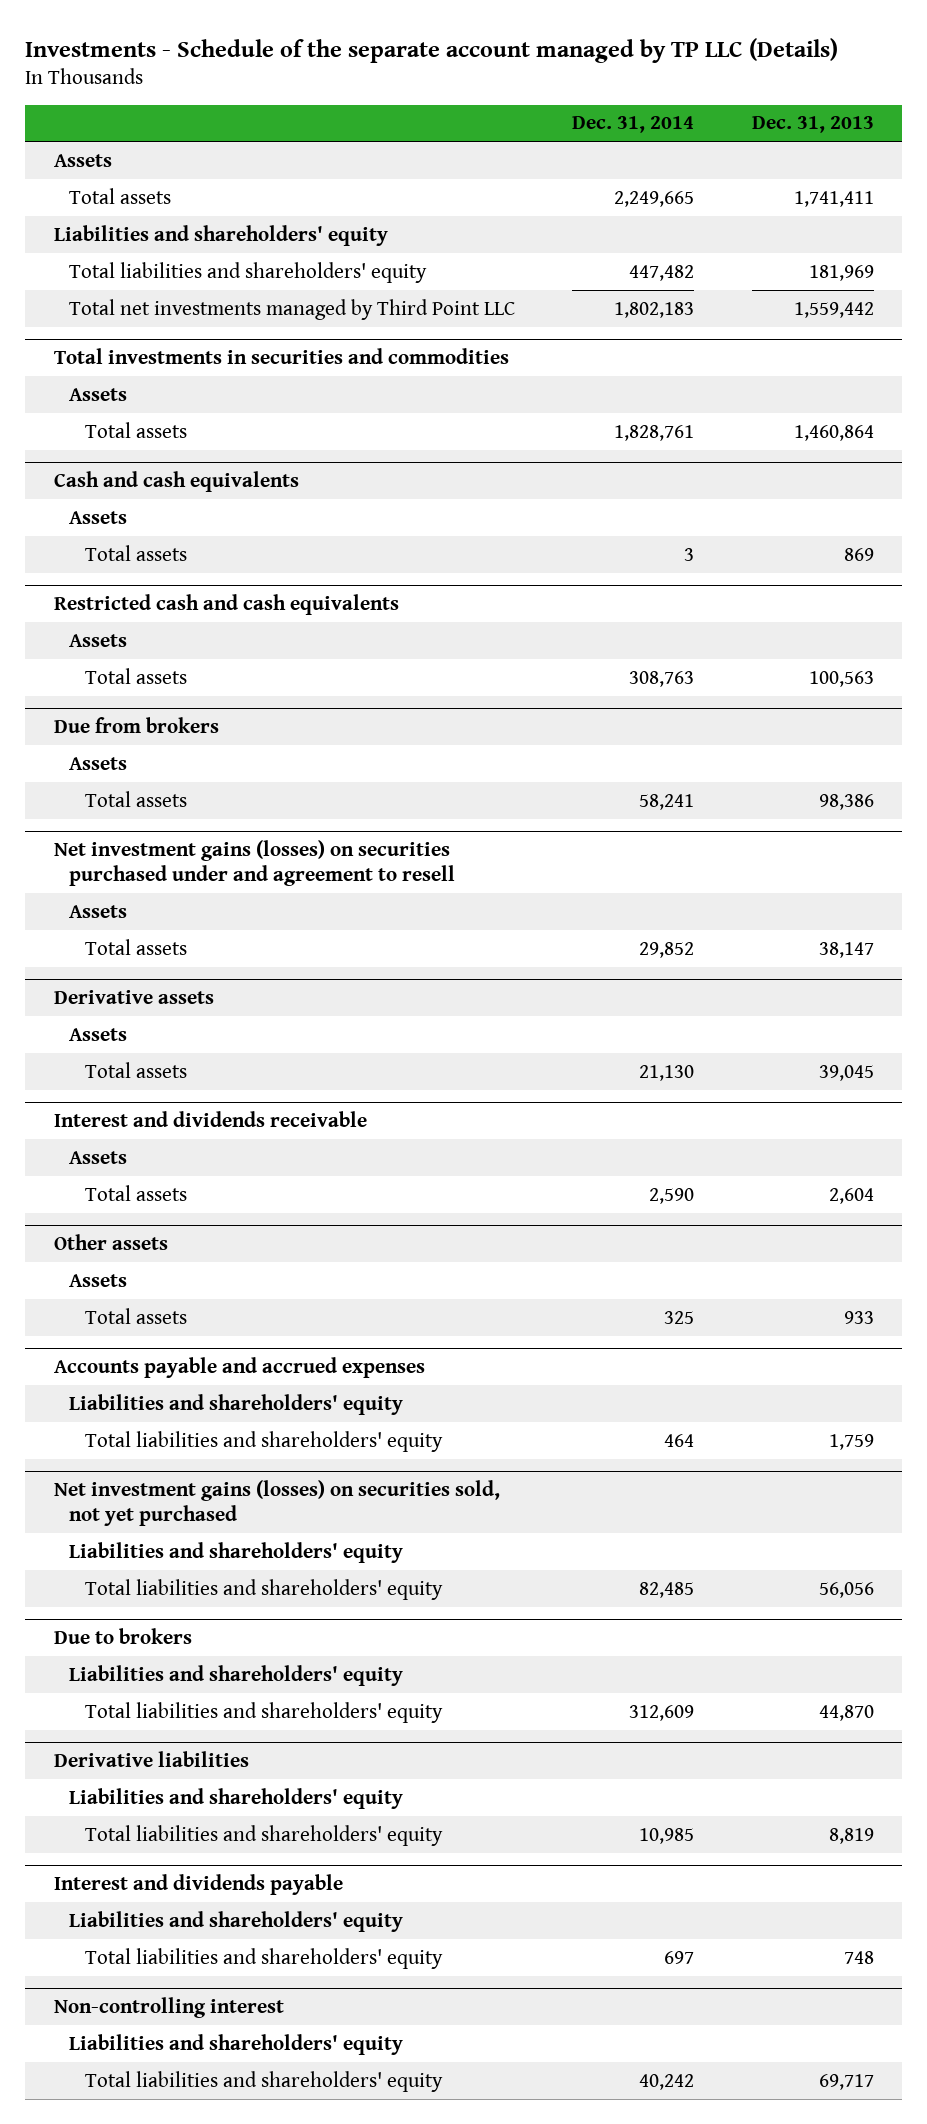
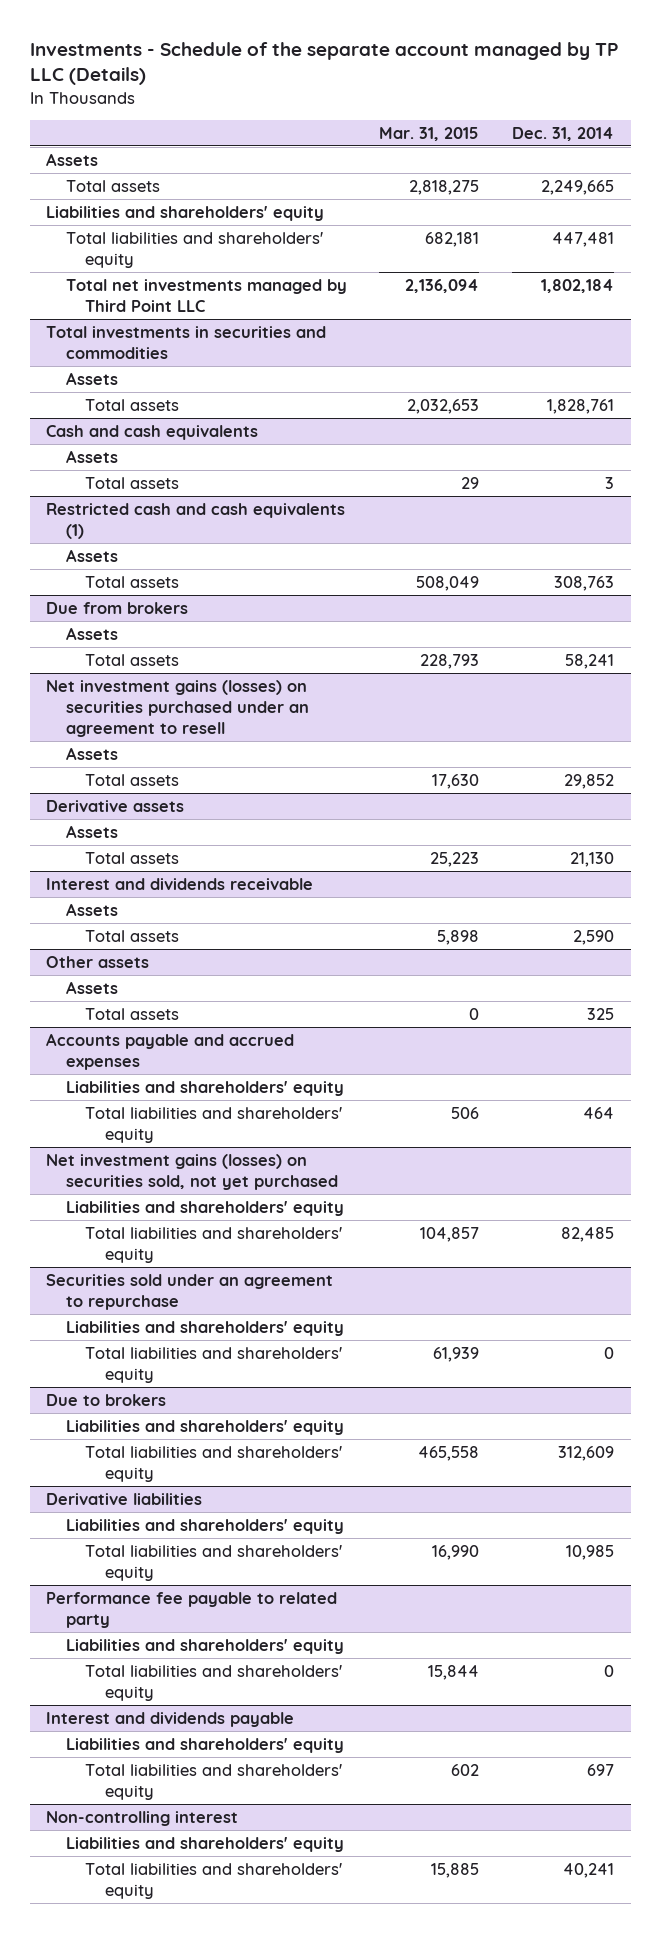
[751,116,874,134] Dec. 31, 2013 -> none
none -> [379,126,480,141] Mar. 31, 2015
[629,264,695,281] 447,482 -> [552,231,615,247] 447,481
[614,301,695,318] 1,802,183 -> [541,278,615,293] 1,802,184
[53,594,399,616] Restricted cash and cash equivalents -> [46,502,346,539] Restricted cash and cash equivalents (1)
[53,840,456,886] Net investment gains (losses) on securities purchased under and agreement to resell -> [46,679,309,737] Net investment gains (losses) on securities purchased under an agreement to resell
none -> [46,1273,334,1310] Securities sold under an agreement to repurchase
none -> [65,1320,344,1336] Liabilities and shareholders' equity
none -> [85,1346,343,1383] Total liabilities and shareholders' equity
none -> [46,1591,338,1628] Performance fee payable to related party
none -> [65,1638,344,1654] Liabilities and shareholders' equity
none -> [85,1664,343,1701] Total liabilities and shareholders' equity
[639,2073,695,2090] 40,242 -> [563,1862,615,1878] 40,241

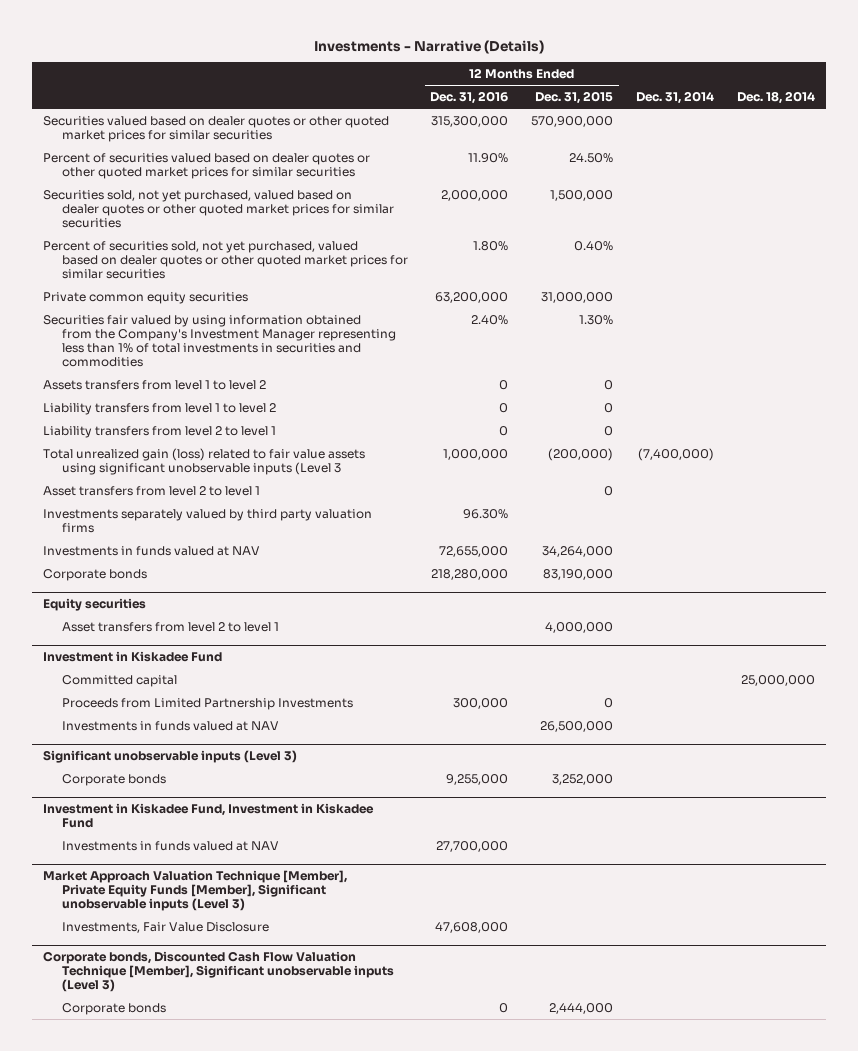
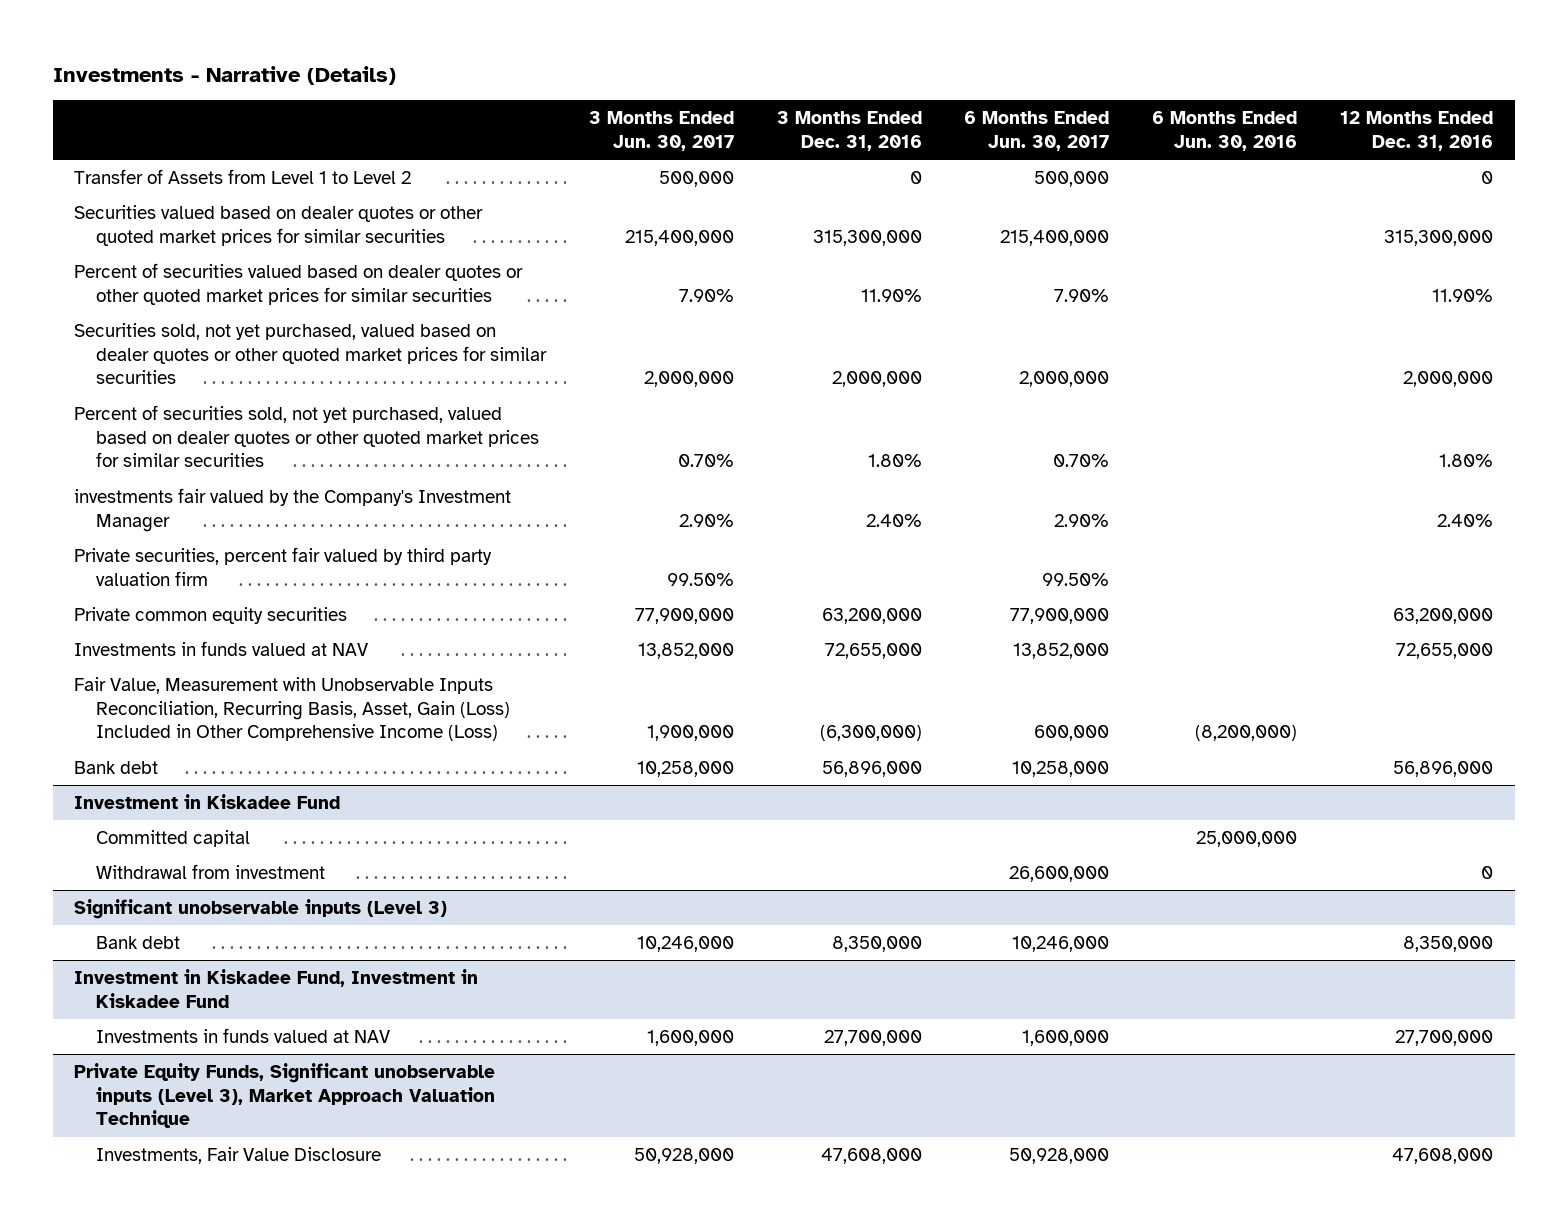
[535,91,614,105] Dec. 31, 2015 -> none
[635,91,714,105] Dec. 31, 2014 -> none
[736,91,815,105] Dec. 18, 2014 -> none
none -> [588,111,734,152] 3 Months Ended Jun. 30, 2017
none -> [776,111,922,152] 3 Months Ended Dec. 31, 2016
none -> [964,111,1110,152] 6 Months Ended Jun. 30, 2017
none -> [1152,111,1298,152] 6 Months Ended Jun. 30, 2016
none -> [74,168,412,184] Transfer of Assets from Level 1 to Level 2
none -> [74,487,512,532] investments fair valued by the Company's Investment Manager
none -> [74,546,493,586] Private securities, percent fair valued by third party valuation firm
[43,314,396,367] Securities fair valued by using information obtained from the Company's Investment Manager representing less than 1% of total investments in securities and commodities -> none
[43,379,267,390] Assets transfers from level 1 to level 2 -> none
[43,402,277,415] Liability transfers from level 1 to level 2 -> none
[43,425,277,438] Liability transfers from level 2 to level 1 -> none
[43,447,366,475] Total unrealized gain (loss) related to fair value assets using significant unobservable inputs (Level 3 -> none
[43,485,261,496] Asset transfers from level 2 to level 1 -> none
[43,508,373,533] Investments separately valued by third party valuation firms -> none
[43,568,148,581] Corporate bonds -> none
[43,597,147,611] Equity securities -> none
[61,621,279,632] Asset transfers from level 2 to level 1 -> none
none -> [74,676,510,742] Fair Value, Measurement with Unobservable Inputs Reconciliation, Recurring Basis, Asset, Gain (Loss) Included in Other Comprehensive Income (Loss)
none -> [74,760,159,774] Bank debt
[61,720,279,731] Investments in funds valued at NAV -> none
[61,697,353,710] Proceeds from Limited Partnership Investments -> [95,863,325,879] Withdrawal from investment
[453,697,509,709] 300,000 -> [1481,865,1494,879] 0
[61,773,166,786] Corporate bonds -> none
none -> [95,935,180,949] Bank debt
[43,869,348,911] Market Approach Valuation Technique [Member], Private Equity Funds [Member], Significant unobservable inputs (Level 3) -> [74,1062,496,1129] Private Equity Funds, Significant unobservable inputs (Level 3), Market Approach Valuation Technique
[43,950,394,992] Corporate bonds, Discounted Cash Flow Valuation Technique [Member], Significant unobservable inputs (Level 3) -> none
[61,1002,166,1015] Corporate bonds -> none

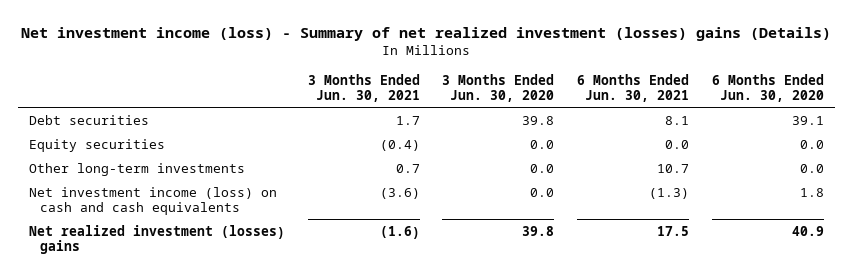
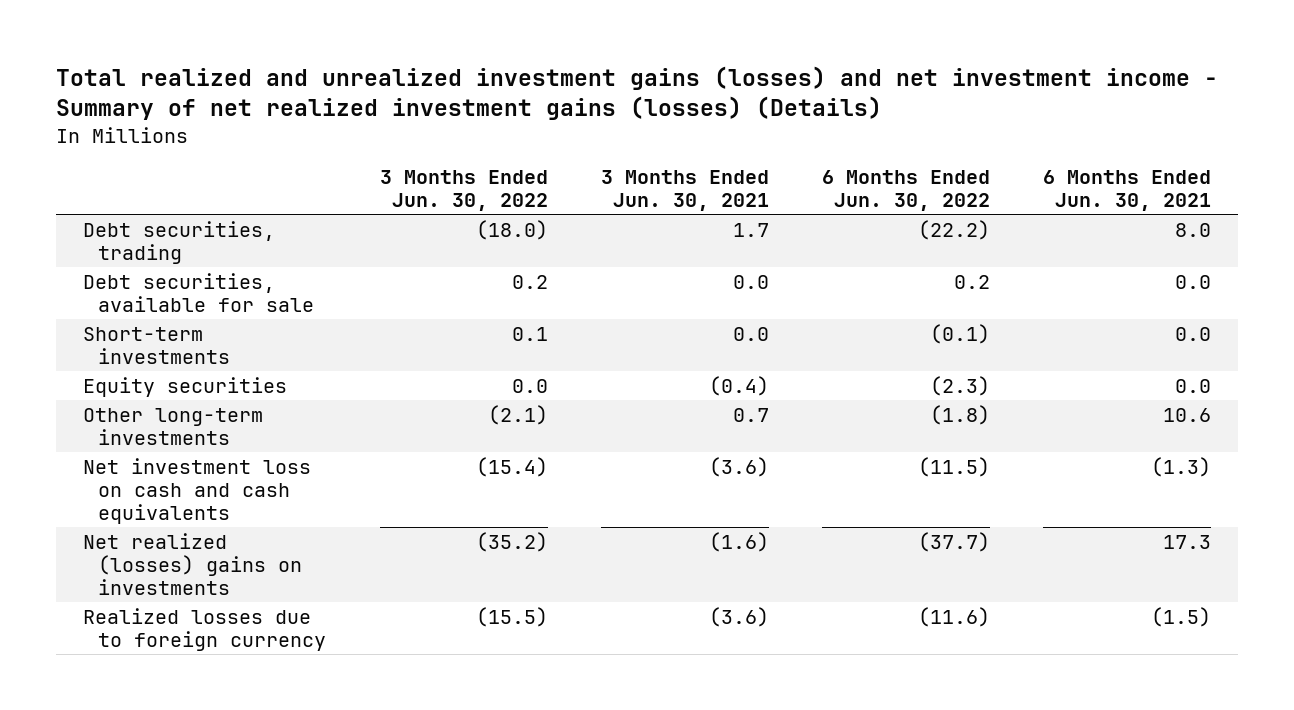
[21,27,832,42] Net investment income (loss) - Summary of net realized investment (losses) gains (Details) -> [56,66,1219,121] Total realized and unrealized investment gains (losses) and net investment income - Summary of net realized investment gains (losses) (Details)
[442,74,555,103] 3 Months Ended Jun. 30, 2020 -> none
[711,74,824,103] 6 Months Ended Jun. 30, 2020 -> none
none -> [379,169,548,211] 3 Months Ended Jun. 30, 2022
none -> [822,169,991,211] 6 Months Ended Jun. 30, 2022
[29,114,150,125] Debt securities -> [82,220,275,264] Debt securities, trading
[665,115,690,125] 8.1 -> [1175,222,1212,237] 8.0
none -> [82,272,315,312] Debt securities, available for sale
none -> [82,326,231,364] Short-term investments
[657,163,690,173] 10.7 -> [1163,407,1212,422] 10.6
[29,186,278,215] Net investment income (loss) on cash and cash equivalents -> [82,457,311,524] Net investment loss on cash and cash equivalents
[29,224,286,254] Net realized investment (losses) gains -> [82,532,303,595] Net realized (losses) gains on investments
[657,225,690,236] 17.5 -> [1163,534,1212,549] 17.3
none -> [82,607,327,651] Realized losses due to foreign currency

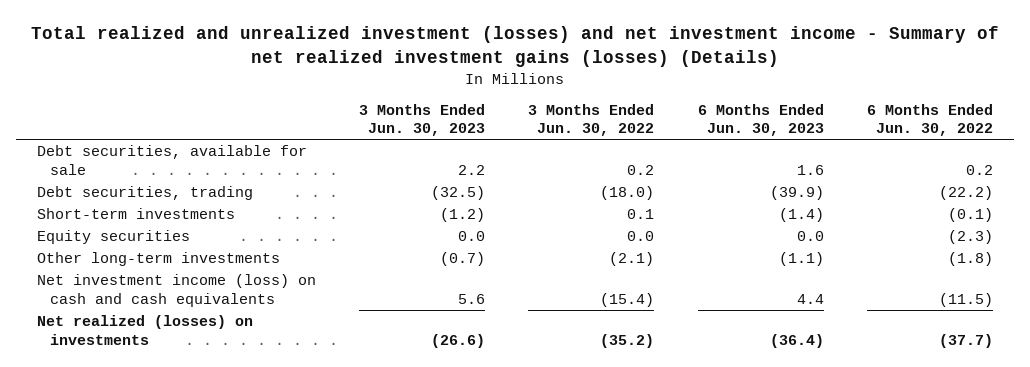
[56,66,1219,121] Total realized and unrealized investment gains (losses) and net investment income - Summary of net realized investment gains (losses) (Details) -> [30,26,999,68] Total realized and unrealized investment (losses) and net investment income - Summary of net realized investment gains (losses) (Details)
[600,169,769,211] 3 Months Ended Jun. 30, 2021 -> none
[1043,169,1212,211] 6 Months Ended Jun. 30, 2021 -> none
none -> [359,103,486,137] 3 Months Ended Jun. 30, 2023
none -> [697,103,824,137] 6 Months Ended Jun. 30, 2023
[82,220,275,264] Debt securities, trading -> [37,186,254,201] Debt securities, trading
[82,607,327,651] Realized losses due to foreign currency -> none
[82,457,311,524] Net investment loss on cash and cash equivalents -> [37,274,317,307] Net investment income (loss) on cash and cash equivalents
[82,532,303,595] Net realized (losses) gains on investments -> [37,315,254,345] Net realized (losses) on investments

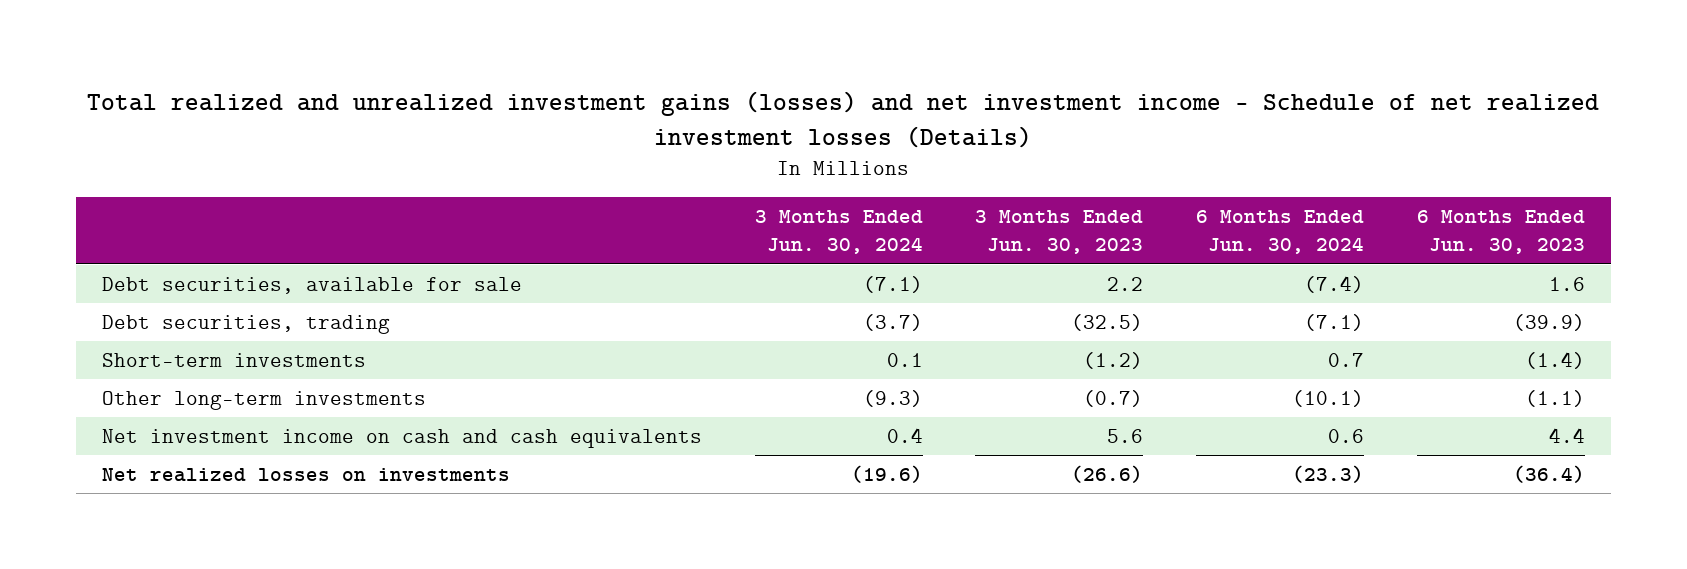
[30,26,999,68] Total realized and unrealized investment (losses) and net investment income - Summary of net realized investment gains (losses) (Details) -> [87,91,1600,148] Total realized and unrealized investment gains (losses) and net investment income - Schedule of net realized investment losses (Details)
[528,103,655,137] 3 Months Ended Jun. 30, 2022 -> none
[866,103,993,137] 6 Months Ended Jun. 30, 2022 -> none
none -> [754,209,923,255] 3 Months Ended Jun. 30, 2024
none -> [1196,209,1365,255] 6 Months Ended Jun. 30, 2024
[37,230,191,245] Equity securities -> none
[37,274,317,307] Net investment income (loss) on cash and cash equivalents -> [102,428,703,448] Net investment income on cash and cash equivalents
[37,315,254,345] Net realized (losses) on investments -> [102,467,511,482] Net realized losses on investments

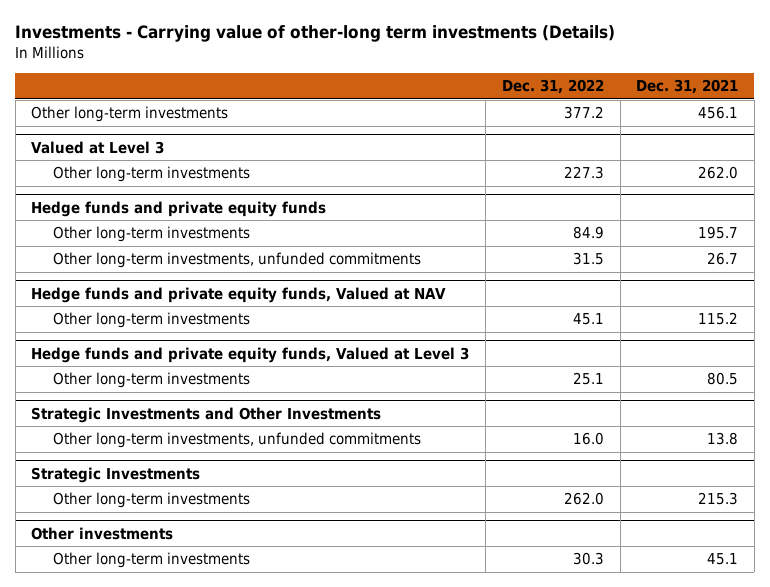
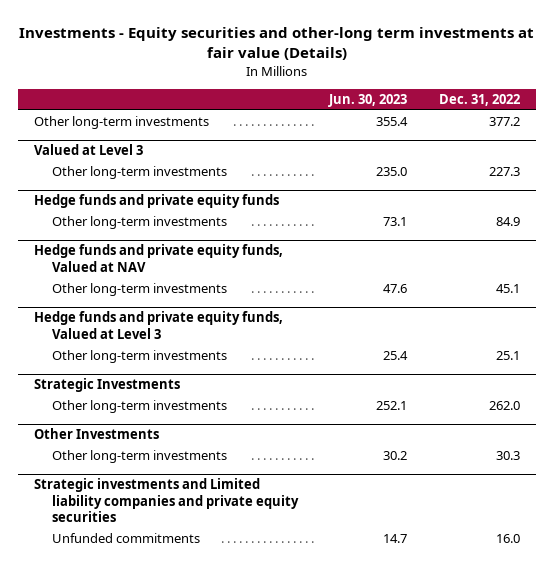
[15,25,616,43] Investments - Carrying value of other-long term investments (Details) -> [19,27,535,61] Investments - Equity securities and other-long term investments at fair value (Details)
[636,79,739,95] Dec. 31, 2021 -> none
none -> [328,93,408,107] Jun. 30, 2023
[52,252,421,269] Other long-term investments, unfunded commitments -> none
[31,406,382,423] Strategic Investments and Other Investments -> none
[52,432,421,449] Other long-term investments, unfunded commitments -> none
[31,526,174,540] Other investments -> [34,428,160,440] Other Investments
none -> [34,478,299,523] Strategic investments and Limited liability companies and private equity securities
none -> [51,533,200,544] Unfunded commitments

